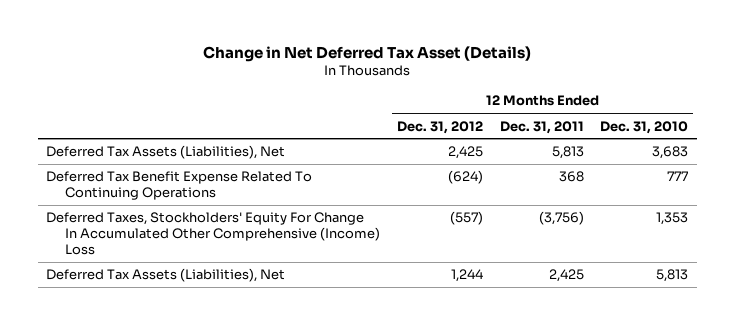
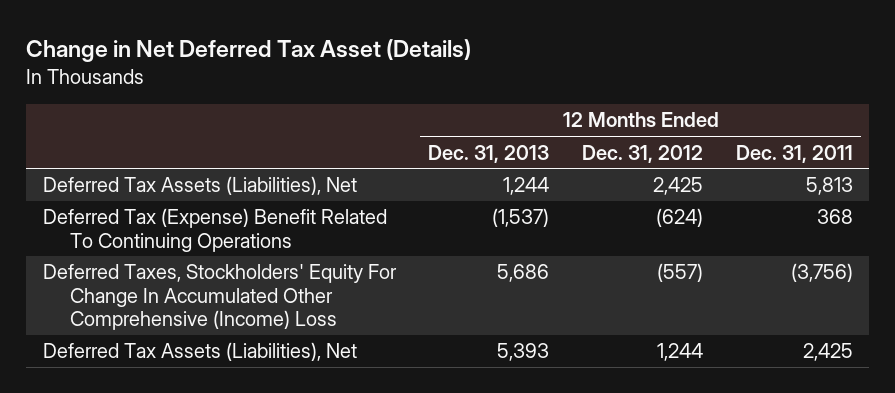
[600,120,689,134] Dec. 31, 2010 -> none
none -> [428,144,550,163] Dec. 31, 2013
[46,171,313,201] Deferred Tax Benefit Expense Related To Continuing Operations -> [42,208,387,252] Deferred Tax (Expense) Benefit Related To Continuing Operations

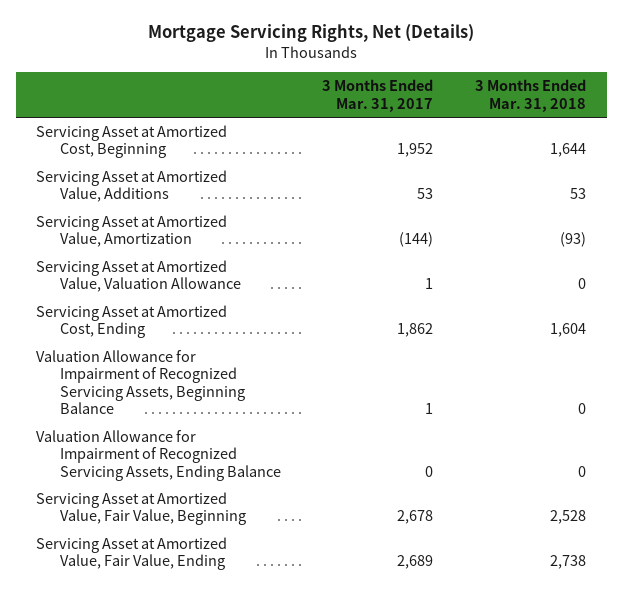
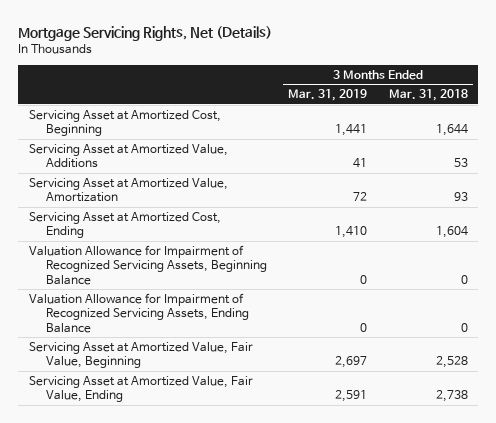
[322,79,434,112] 3 Months Ended Mar. 31, 2017 -> none
none -> [288,89,368,102] Mar. 31, 2019
[36,259,241,293] Servicing Asset at Amortized Value, Valuation Allowance -> none
[560,232,587,248] (93) -> [453,192,468,202] 93

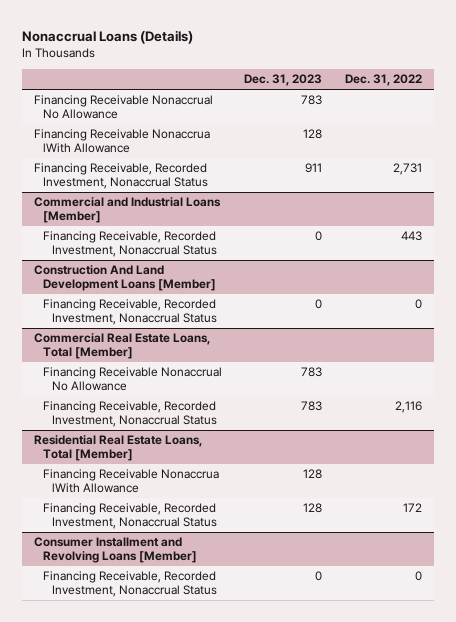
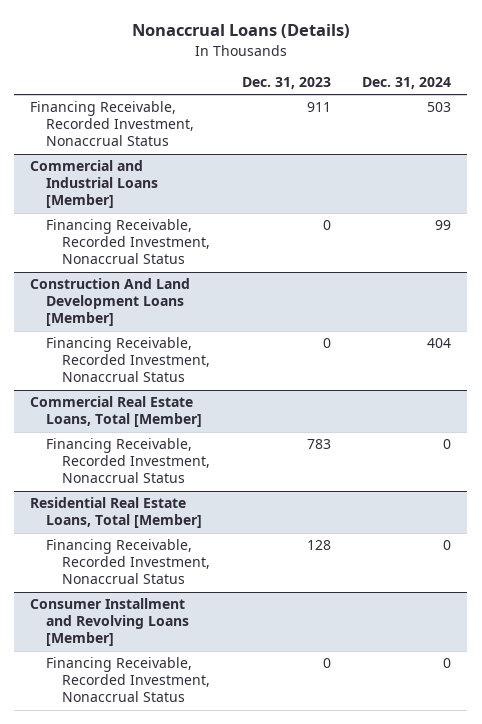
[345,74,423,87] Dec. 31, 2022 -> none
none -> [362,77,452,90] Dec. 31, 2024
[33,95,213,120] Financing Receivable Nonaccrual No Allowance -> none
[33,129,210,154] Financing Receivable Nonaccrua lWith Allowance -> none
[42,367,222,392] Financing Receivable Nonaccrual No Allowance -> none
[42,469,219,494] Financing Receivable Nonaccrua lWith Allowance -> none

